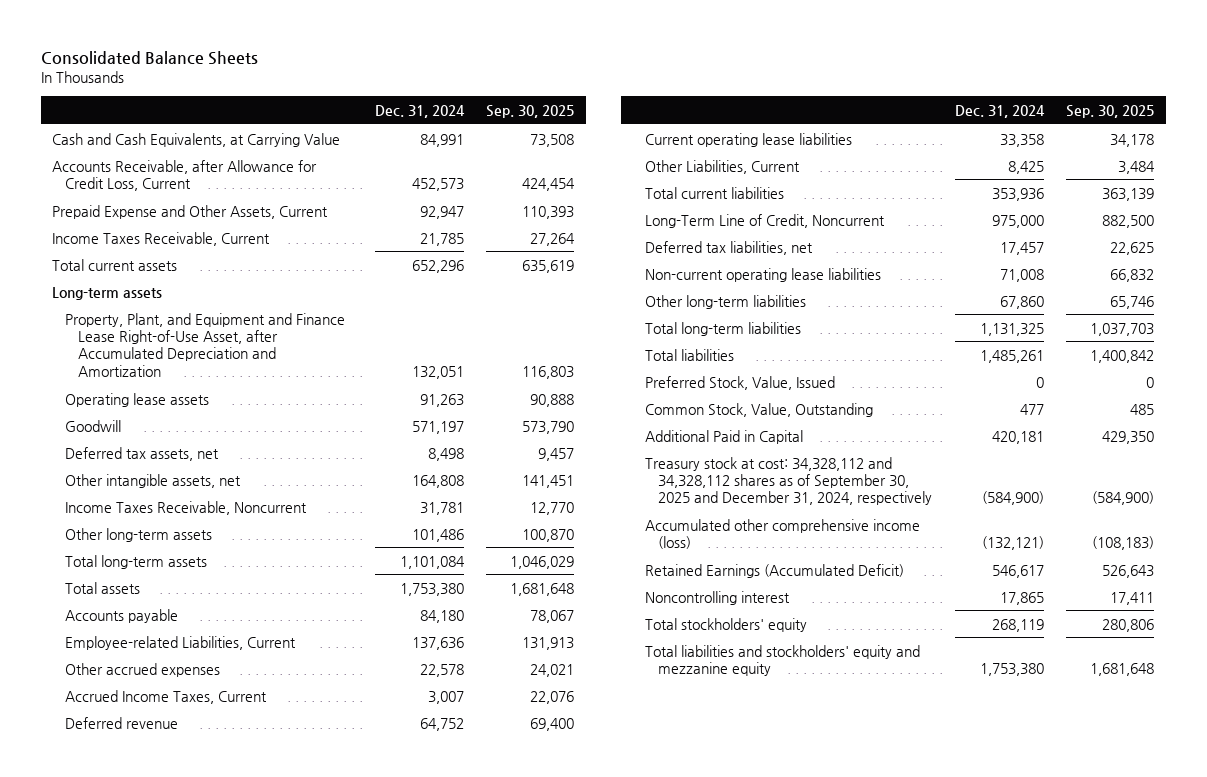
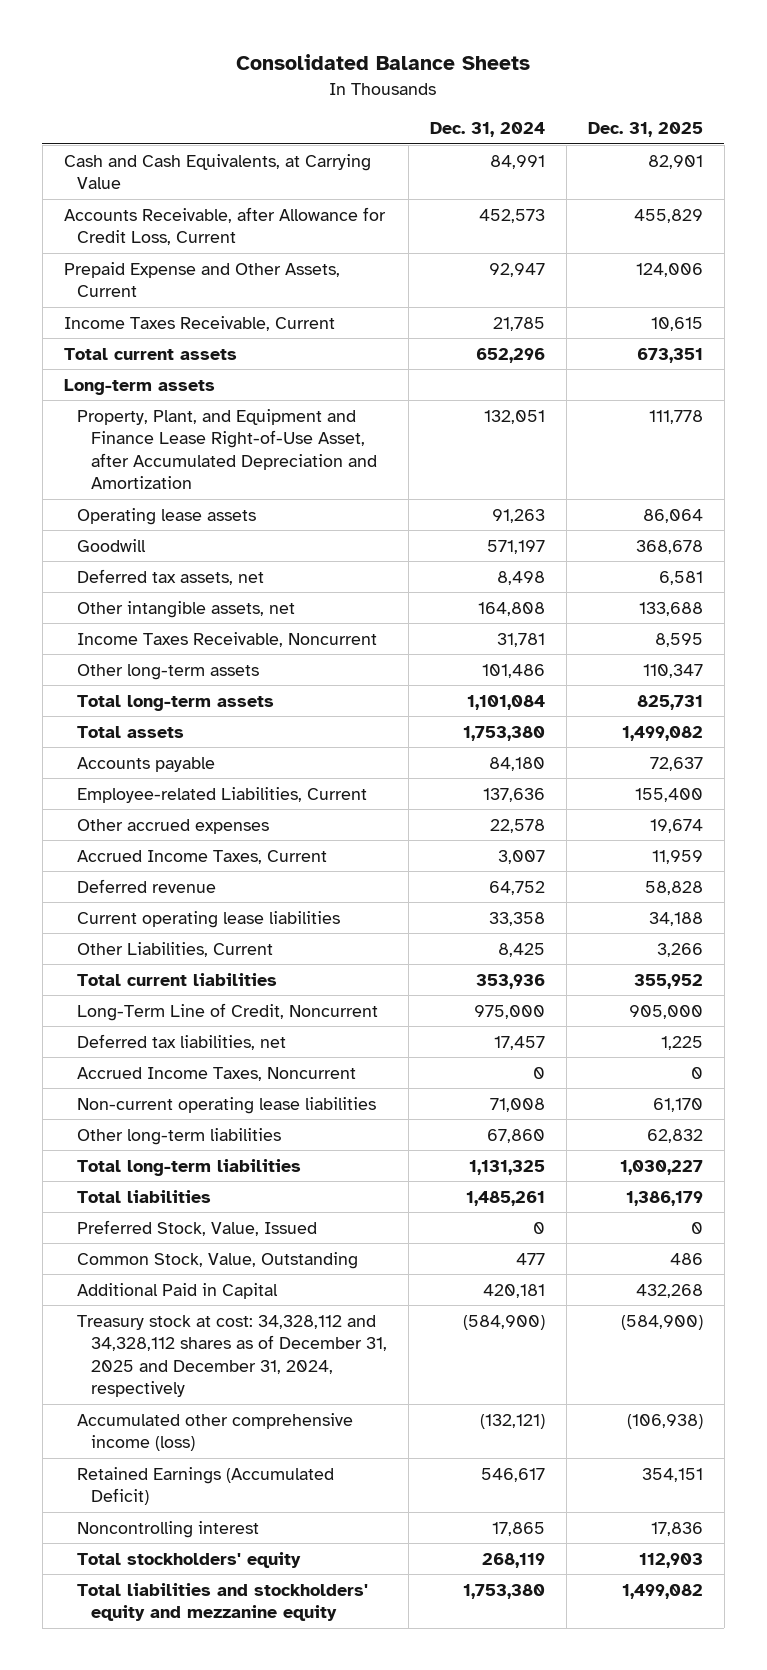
[486,104,575,118] Sep. 30, 2025 -> none
none -> [587,122,703,138] Dec. 31, 2025
none -> [77,1066,357,1081] Accrued Income Taxes, Noncurrent
[645,456,933,506] Treasury stock at cost: 34,328,112 and 34,328,112 shares as of September 30, 2025 and December 31, 2024, respectively -> [77,1314,387,1398] Treasury stock at cost: 34,328,112 and 34,328,112 shares as of December 31, 2025 and December 31, 2024, respectively

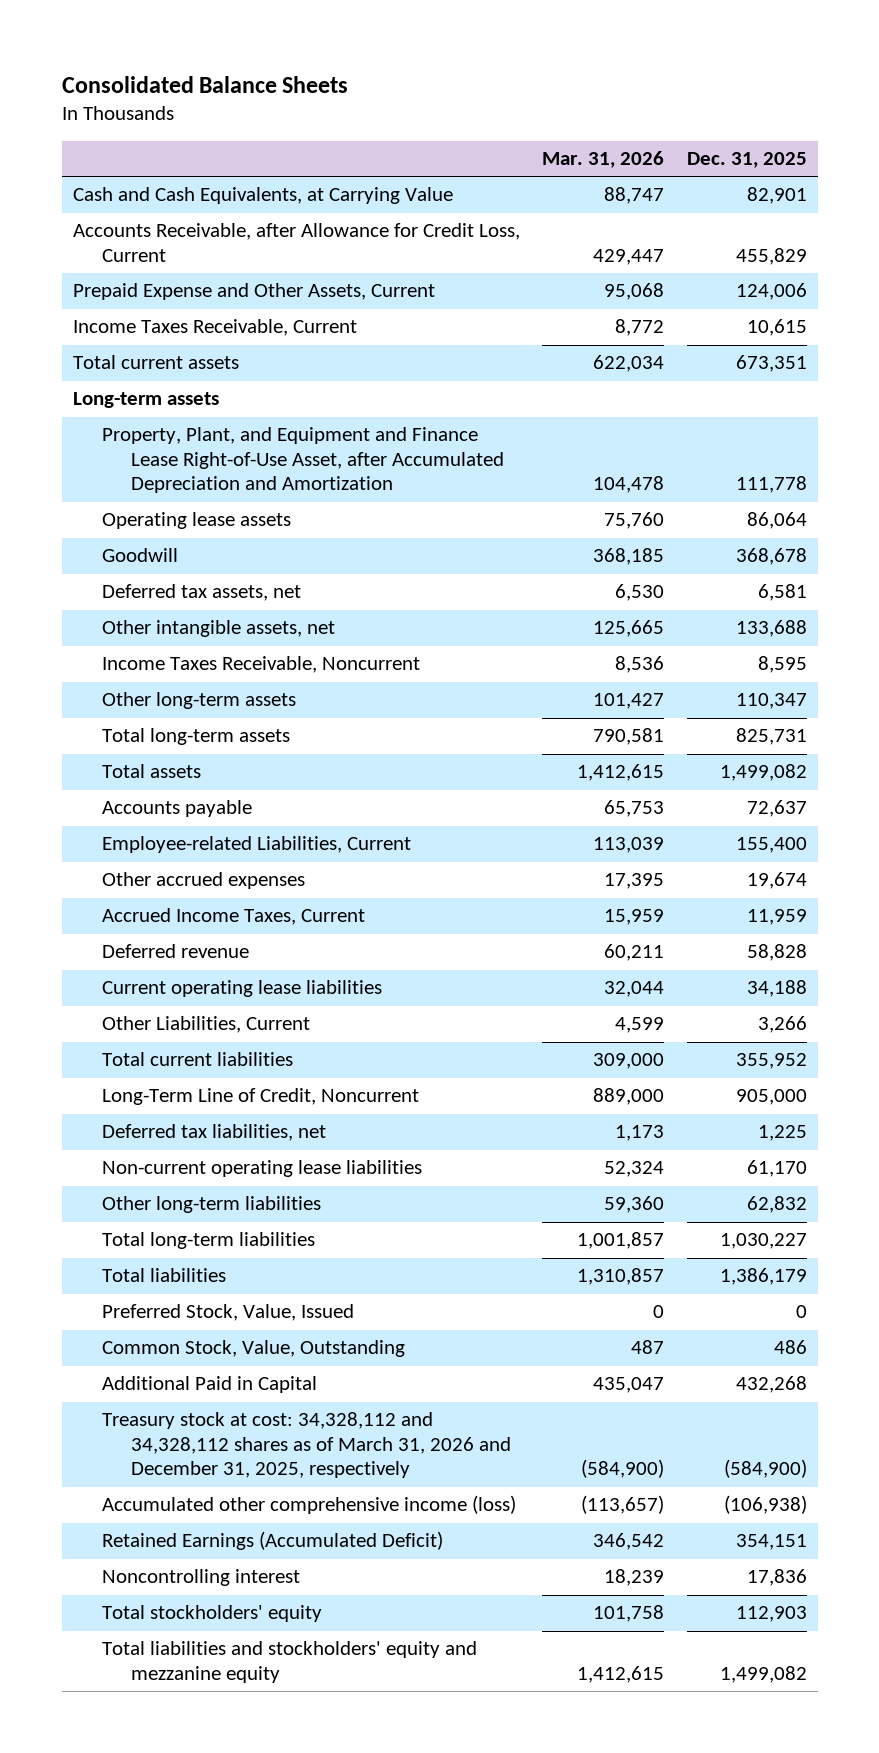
[429,122,545,138] Dec. 31, 2024 -> none
none -> [542,151,665,169] Mar. 31, 2026
[77,1066,357,1081] Accrued Income Taxes, Noncurrent -> none
[77,1314,387,1398] Treasury stock at cost: 34,328,112 and 34,328,112 shares as of December 31, 2025 and December 31, 2024, respectively -> [101,1412,511,1479] Treasury stock at cost: 34,328,112 and 34,328,112 shares as of March 31, 2026 and December 31, 2025, respectively

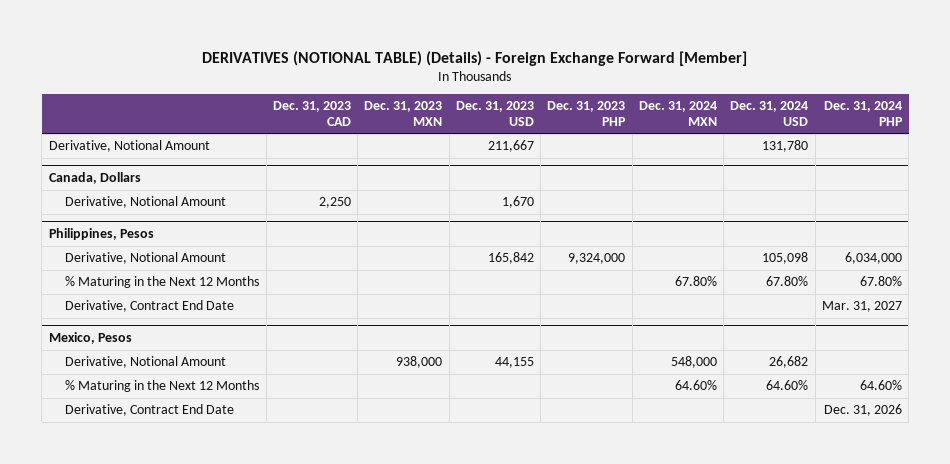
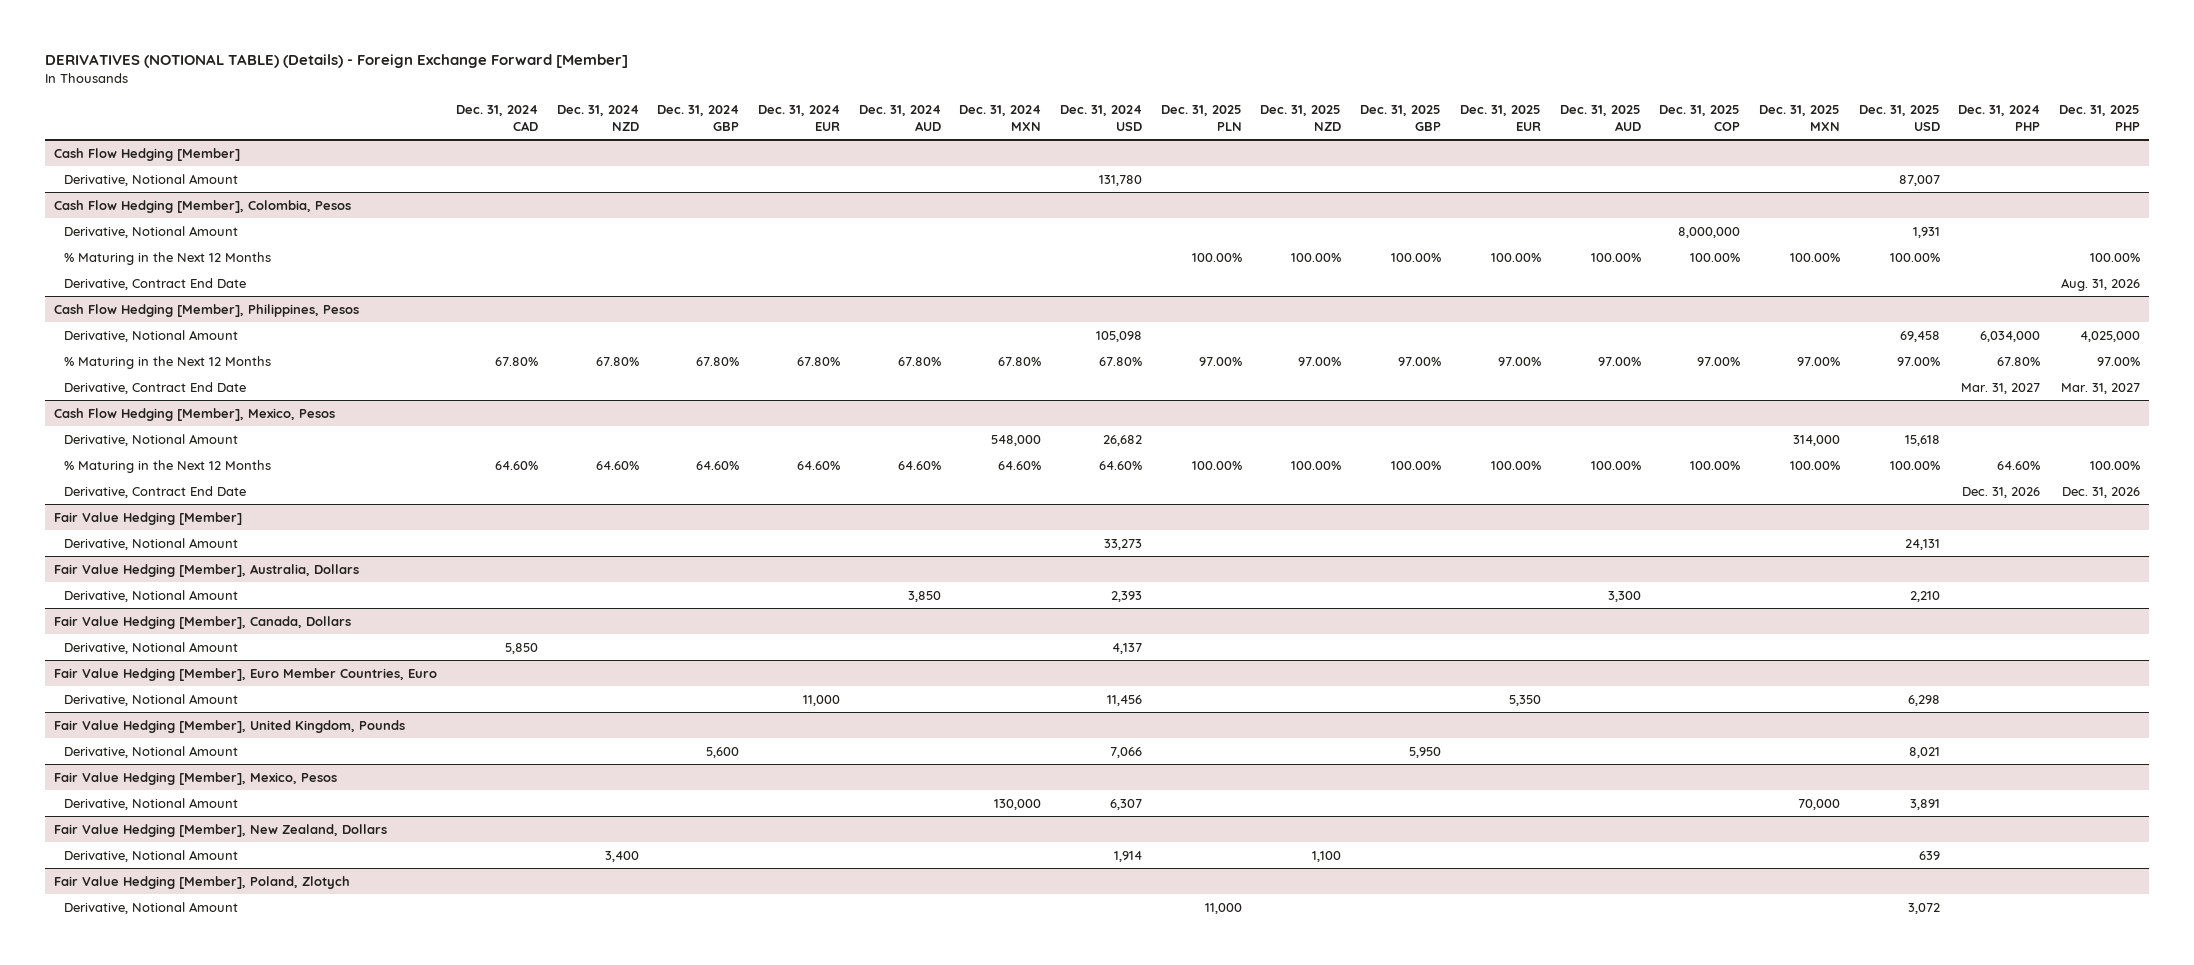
[272,101,351,126] Dec. 31, 2023 CAD -> none
[364,101,443,126] Dec. 31, 2023 MXN -> none
[455,101,534,126] Dec. 31, 2023 USD -> none
[547,101,627,126] Dec. 31, 2023 PHP -> none
none -> [455,105,538,132] Dec. 31, 2024 CAD
none -> [556,105,639,132] Dec. 31, 2024 NZD
none -> [657,105,740,132] Dec. 31, 2024 GBP
none -> [757,105,840,132] Dec. 31, 2024 EUR
none -> [858,105,941,132] Dec. 31, 2024 AUD
none -> [1160,105,1242,132] Dec. 31, 2025 PLN
none -> [1260,105,1342,132] Dec. 31, 2025 NZD
none -> [1360,105,1442,132] Dec. 31, 2025 GBP
none -> [1459,105,1541,132] Dec. 31, 2025 EUR
none -> [1559,105,1641,132] Dec. 31, 2025 AUD
none -> [1659,105,1741,132] Dec. 31, 2025 COP
none -> [1758,105,1840,132] Dec. 31, 2025 MXN
none -> [1858,105,1940,132] Dec. 31, 2025 USD
none -> [2059,105,2141,132] Dec. 31, 2025 PHP
none -> [54,147,241,161] Cash Flow Hedging [Member]
[48,172,141,185] Canada, Dollars -> none
none -> [54,199,352,213] Cash Flow Hedging [Member], Colombia, Pesos
[48,228,154,241] Philippines, Pesos -> none
none -> [64,251,272,265] % Maturing in the Next 12 Months
none -> [64,277,247,290] Derivative, Contract End Date
none -> [54,303,360,317] Cash Flow Hedging [Member], Philippines, Pesos
[48,332,132,345] Mexico, Pesos -> none
none -> [54,407,336,421] Cash Flow Hedging [Member], Mexico, Pesos
none -> [54,511,243,525] Fair Value Hedging [Member]
none -> [64,537,239,550] Derivative, Notional Amount
none -> [54,563,360,577] Fair Value Hedging [Member], Australia, Dollars
none -> [64,589,239,602] Derivative, Notional Amount
none -> [54,615,352,629] Fair Value Hedging [Member], Canada, Dollars
none -> [64,641,239,654] Derivative, Notional Amount
none -> [54,667,438,681] Fair Value Hedging [Member], Euro Member Countries, Euro
none -> [64,693,239,706] Derivative, Notional Amount
none -> [54,719,406,733] Fair Value Hedging [Member], United Kingdom, Pounds
none -> [64,745,239,758] Derivative, Notional Amount
none -> [54,771,338,785] Fair Value Hedging [Member], Mexico, Pesos
none -> [64,797,239,810] Derivative, Notional Amount
none -> [54,823,388,837] Fair Value Hedging [Member], New Zealand, Dollars
none -> [64,849,239,862] Derivative, Notional Amount
none -> [54,875,351,889] Fair Value Hedging [Member], Poland, Zlotych
none -> [64,901,239,914] Derivative, Notional Amount

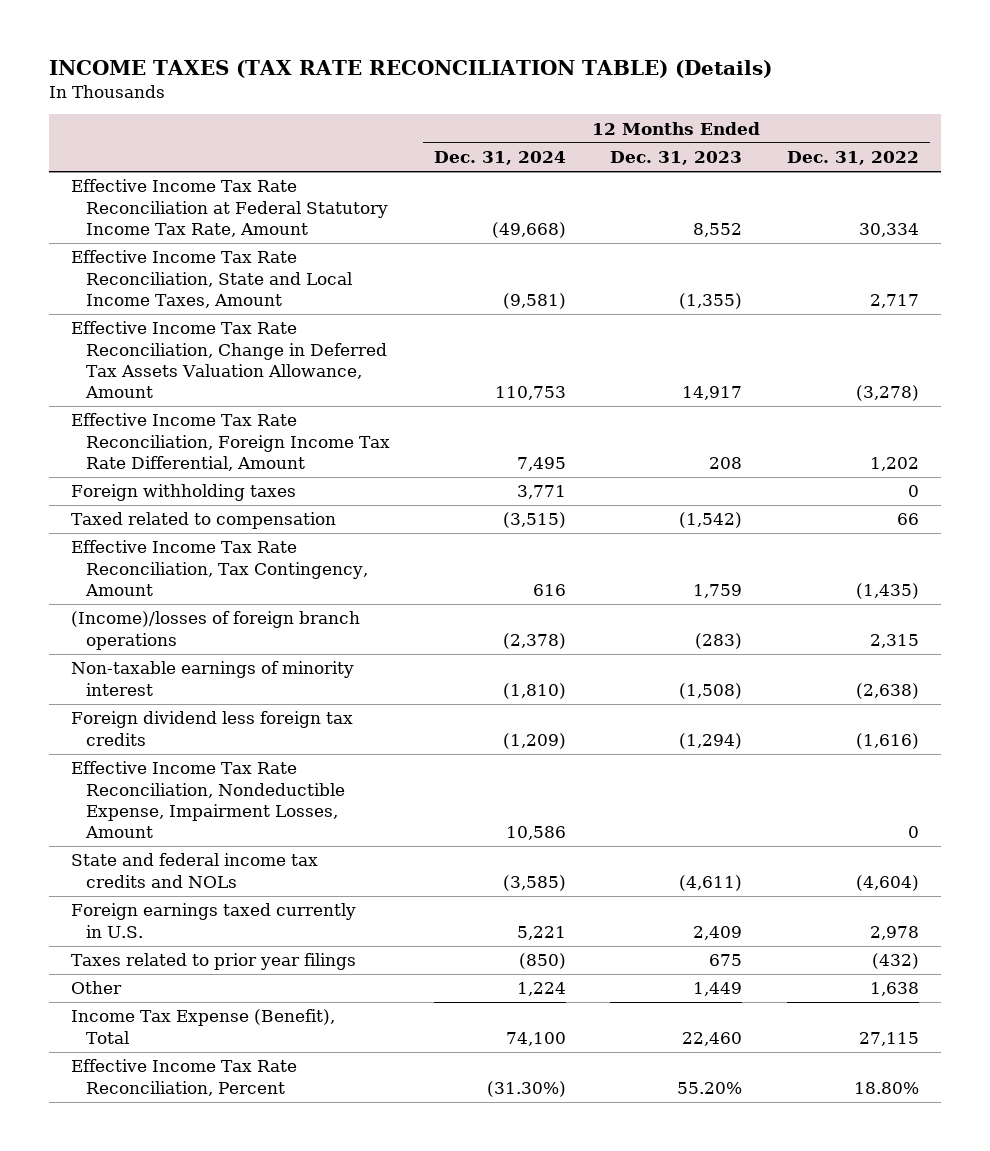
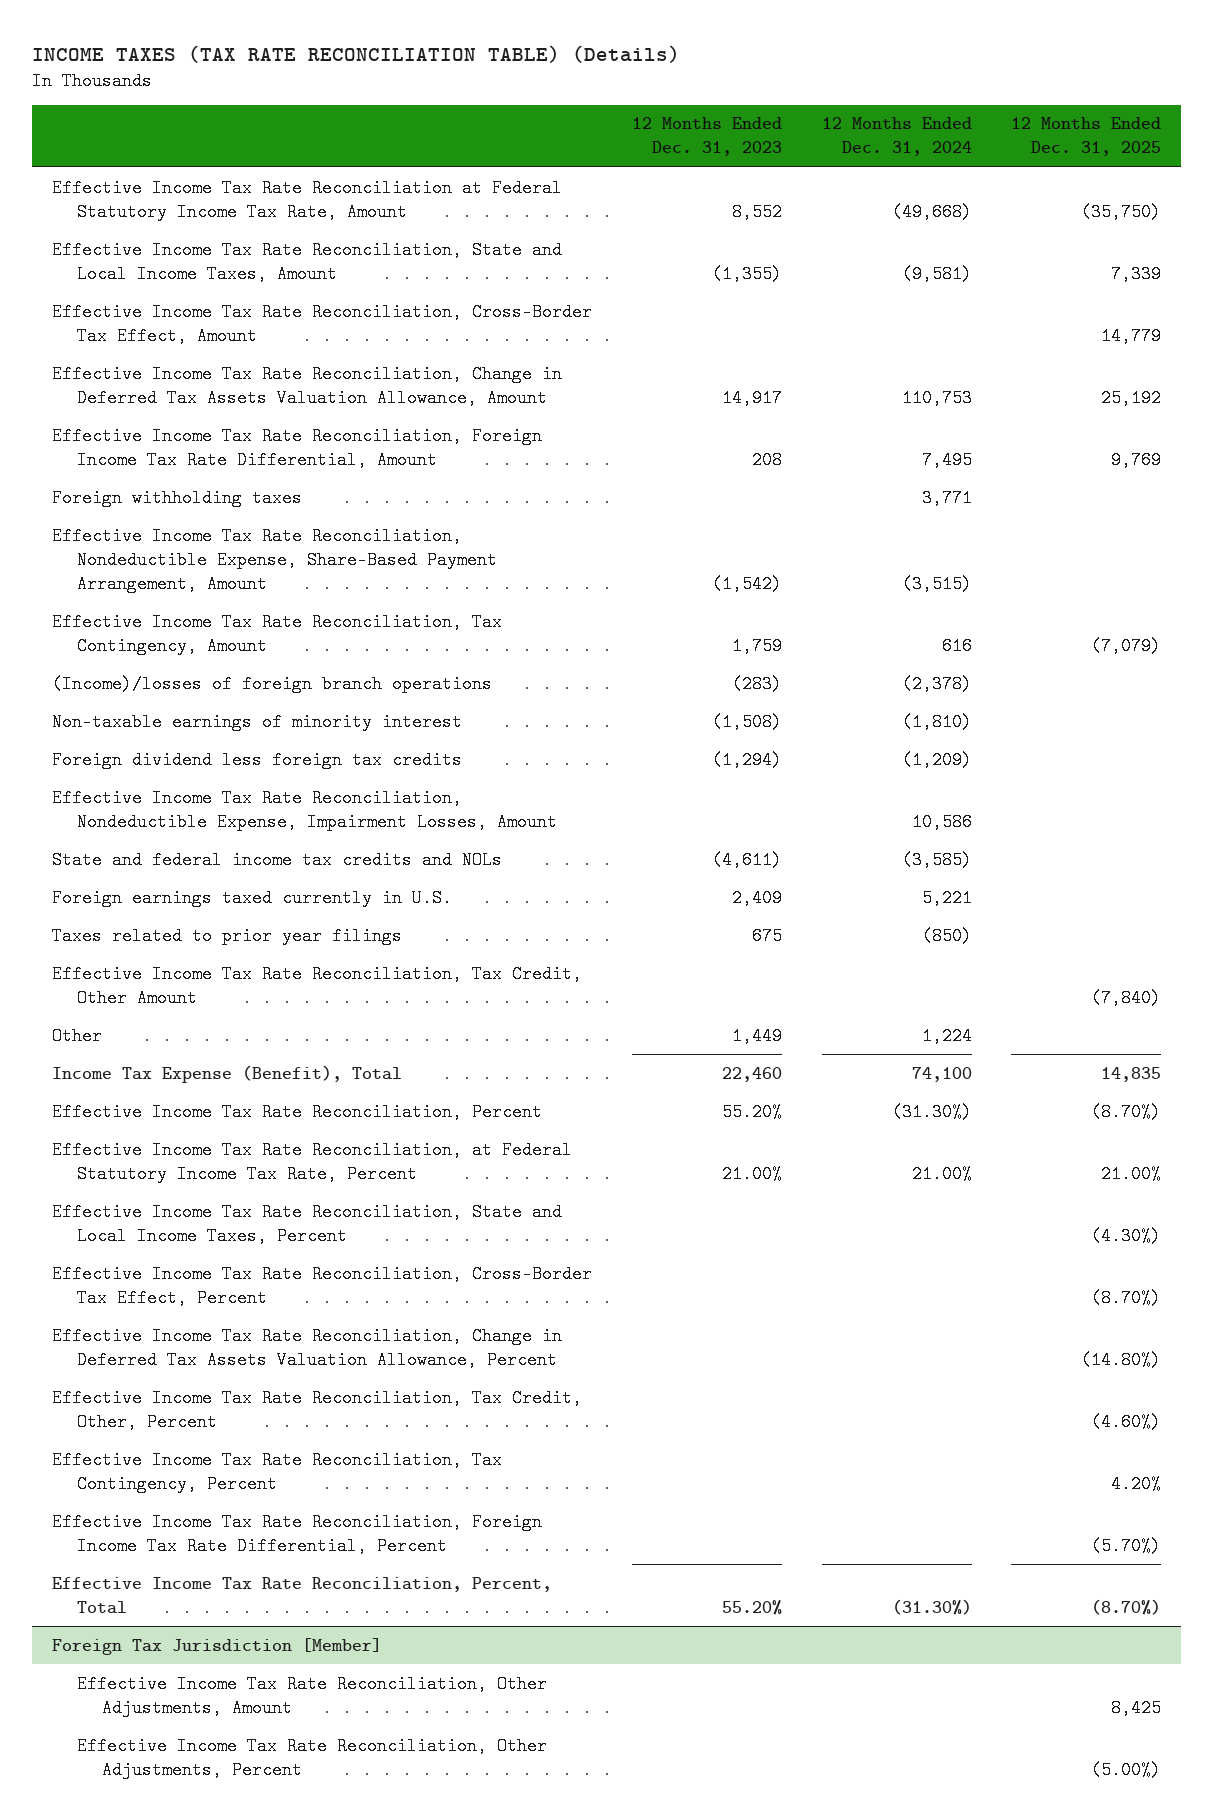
[786,151,919,166] Dec. 31, 2022 -> none
none -> [1011,117,1162,157] 12 Months Ended Dec. 31, 2025
none -> [52,302,593,345] Effective Income Tax Rate Reconciliation, Cross-Border Tax Effect, Amount
[71,512,337,530] Taxed related to compensation -> [52,526,497,593] Effective Income Tax Rate Reconciliation, Nondeductible Expense, Share-Based Payment Arrangement, Amount
none -> [52,964,583,1007] Effective Income Tax Rate Reconciliation, Tax Credit, Other Amount
none -> [52,1140,573,1183] Effective Income Tax Rate Reconciliation, at Federal Statutory Income Tax Rate, Percent
none -> [52,1202,563,1245] Effective Income Tax Rate Reconciliation, State and Local Income Taxes, Percent
none -> [52,1264,593,1307] Effective Income Tax Rate Reconciliation, Cross-Border Tax Effect, Percent
none -> [52,1326,563,1369] Effective Income Tax Rate Reconciliation, Change in Deferred Tax Assets Valuation Allowance, Percent
none -> [52,1388,583,1431] Effective Income Tax Rate Reconciliation, Tax Credit, Other, Percent
none -> [52,1450,503,1493] Effective Income Tax Rate Reconciliation, Tax Contingency, Percent
none -> [52,1512,543,1555] Effective Income Tax Rate Reconciliation, Foreign Income Tax Rate Differential, Percent
none -> [52,1576,553,1614] Effective Income Tax Rate Reconciliation, Percent, Total
none -> [52,1637,383,1655] Foreign Tax Jurisdiction [Member]
none -> [76,1674,547,1717] Effective Income Tax Rate Reconciliation, Other Adjustments, Amount
none -> [76,1736,547,1779] Effective Income Tax Rate Reconciliation, Other Adjustments, Percent

